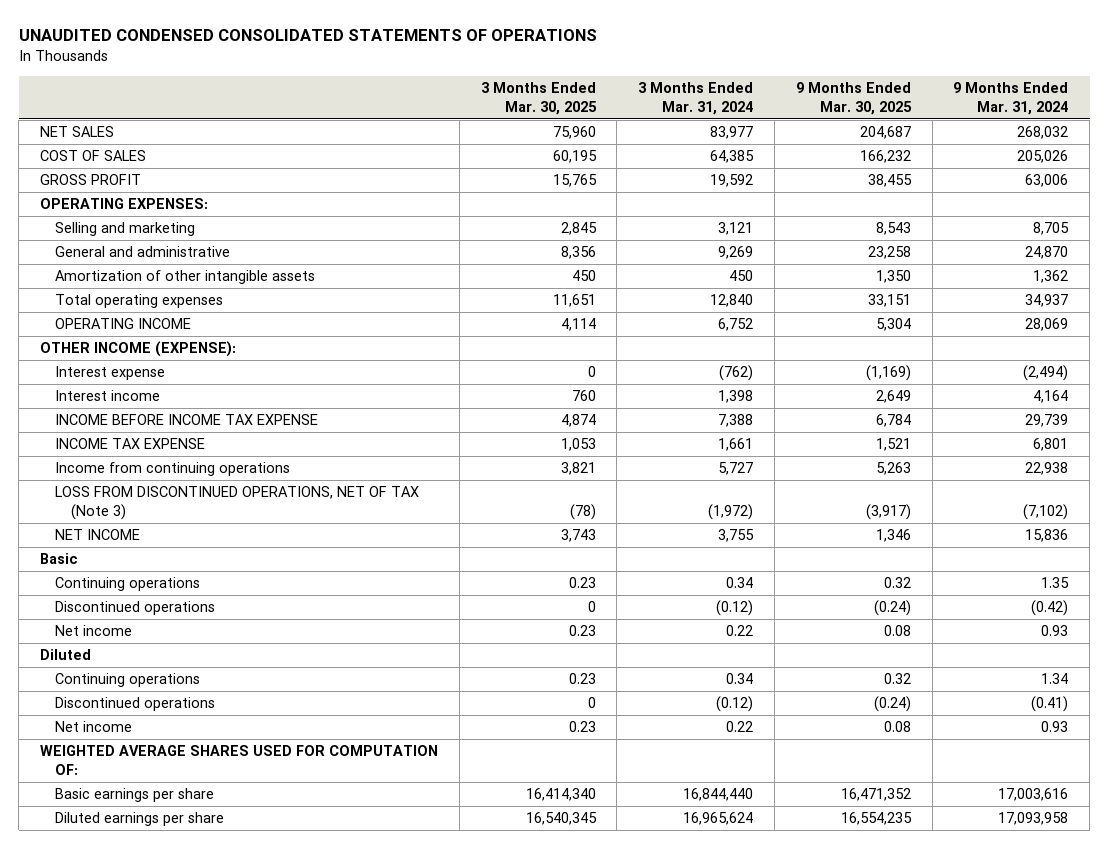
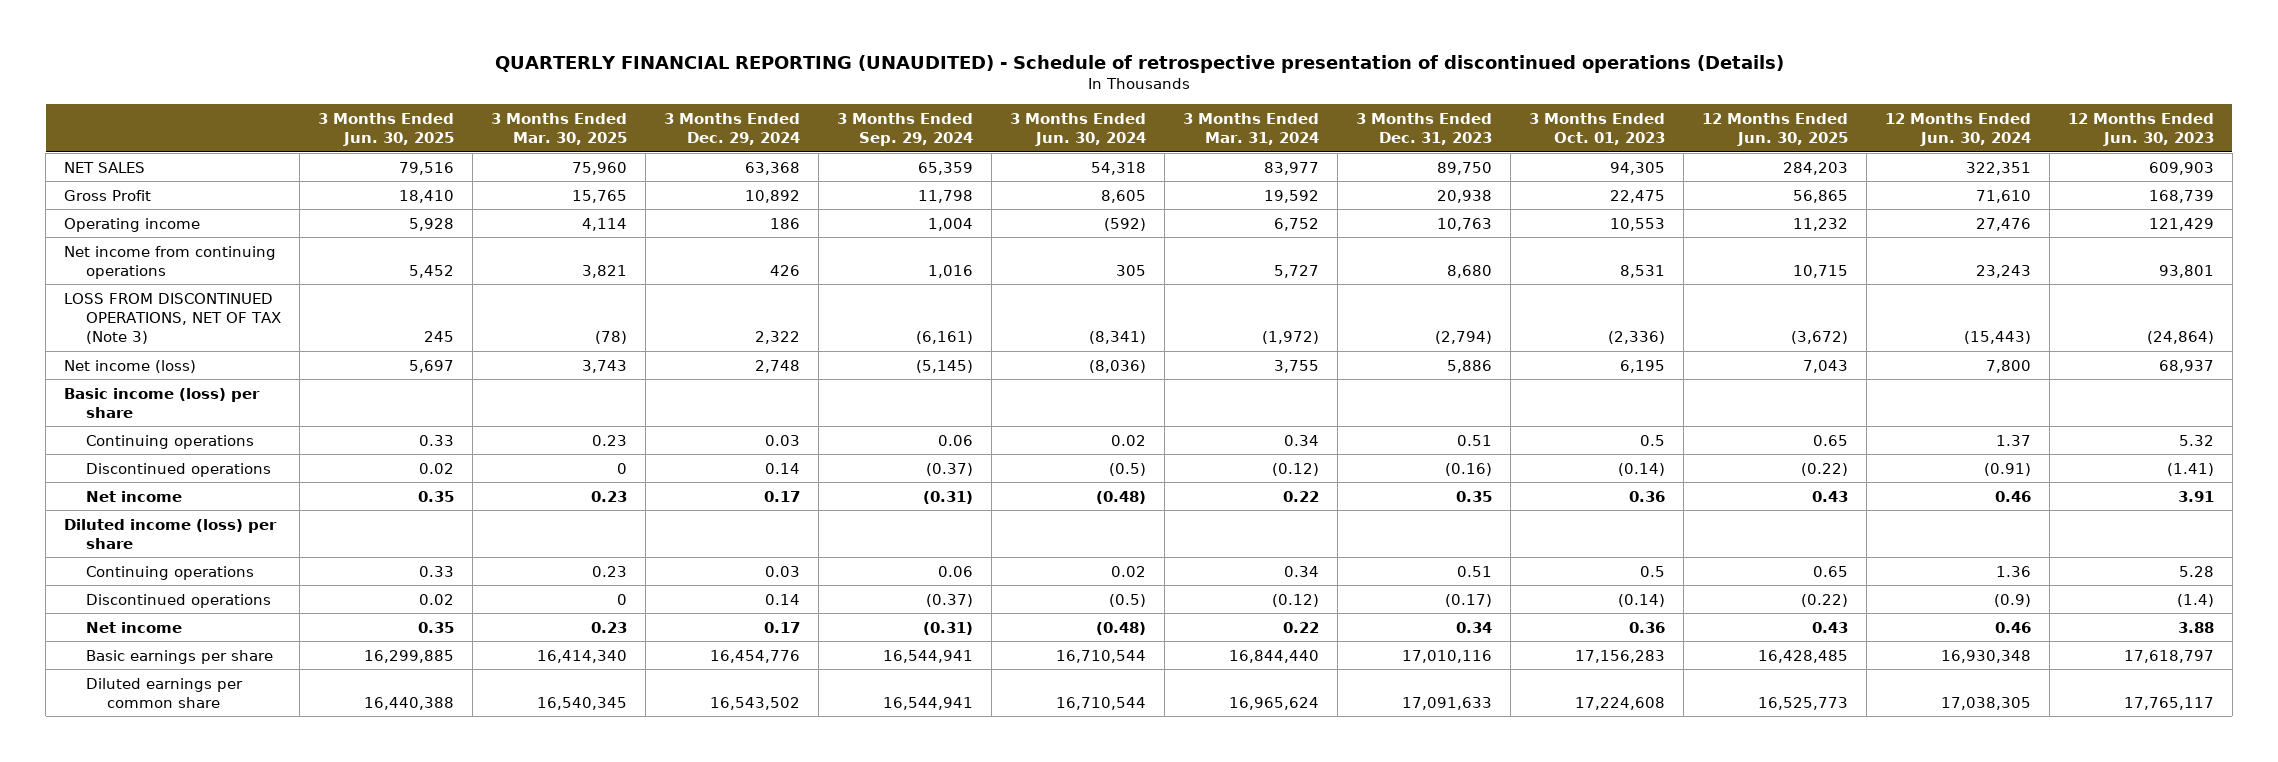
[18,29,597,42] UNAUDITED CONDENSED CONSOLIDATED STATEMENTS OF OPERATIONS -> [494,55,1784,74] QUARTERLY FINANCIAL REPORTING (UNAUDITED) - Schedule of retrospective presentation of discontinued operations (Details)
[795,81,912,115] 9 Months Ended Mar. 30, 2025 -> none
[953,81,1069,115] 9 Months Ended Mar. 31, 2024 -> none
none -> [317,113,454,147] 3 Months Ended Jun. 30, 2025
none -> [663,113,800,146] 3 Months Ended Dec. 29, 2024
none -> [836,113,973,147] 3 Months Ended Sep. 29, 2024
none -> [1009,113,1146,147] 3 Months Ended Jun. 30, 2024
none -> [1355,113,1492,146] 3 Months Ended Dec. 31, 2023
none -> [1528,113,1665,146] 3 Months Ended Oct. 01, 2023
none -> [1701,113,1848,147] 12 Months Ended Jun. 30, 2025
none -> [1884,113,2031,147] 12 Months Ended Jun. 30, 2024
none -> [2067,113,2214,147] 12 Months Ended Jun. 30, 2023
[40,150,147,162] COST OF SALES -> none
[40,198,209,210] OPERATING EXPENSES: -> none
[55,222,196,237] Selling and marketing -> none
[55,246,231,258] General and administrative -> none
[55,270,316,285] Amortization of other intangible assets -> none
[55,294,224,309] Total operating expenses -> none
[40,341,237,358] OTHER INCOME (EXPENSE): -> none
[55,366,166,381] Interest expense -> none
[55,390,161,402] Interest income -> none
[55,414,319,426] INCOME BEFORE INCOME TAX EXPENSE -> none
[55,438,206,450] INCOME TAX EXPENSE -> none
[40,174,142,186] GROSS PROFIT -> [64,189,152,201] Gross Profit
[55,318,192,330] OPERATING INCOME -> [64,217,201,232] Operating income
[55,462,291,477] Income from continuing operations -> [64,245,277,279] Net income from continuing operations
[55,529,141,541] NET INCOME -> [64,359,197,373] Net income (loss)
[40,553,79,565] Basic -> [64,387,261,418] Basic income (loss) per share
[40,649,92,661] Diluted -> [64,518,278,549] Diluted income (loss) per share
[40,745,439,776] WEIGHTED AVERAGE SHARES USED FOR COMPUTATION OF: -> none
[55,812,225,827] Diluted earnings per share -> [85,677,243,708] Diluted earnings per common share

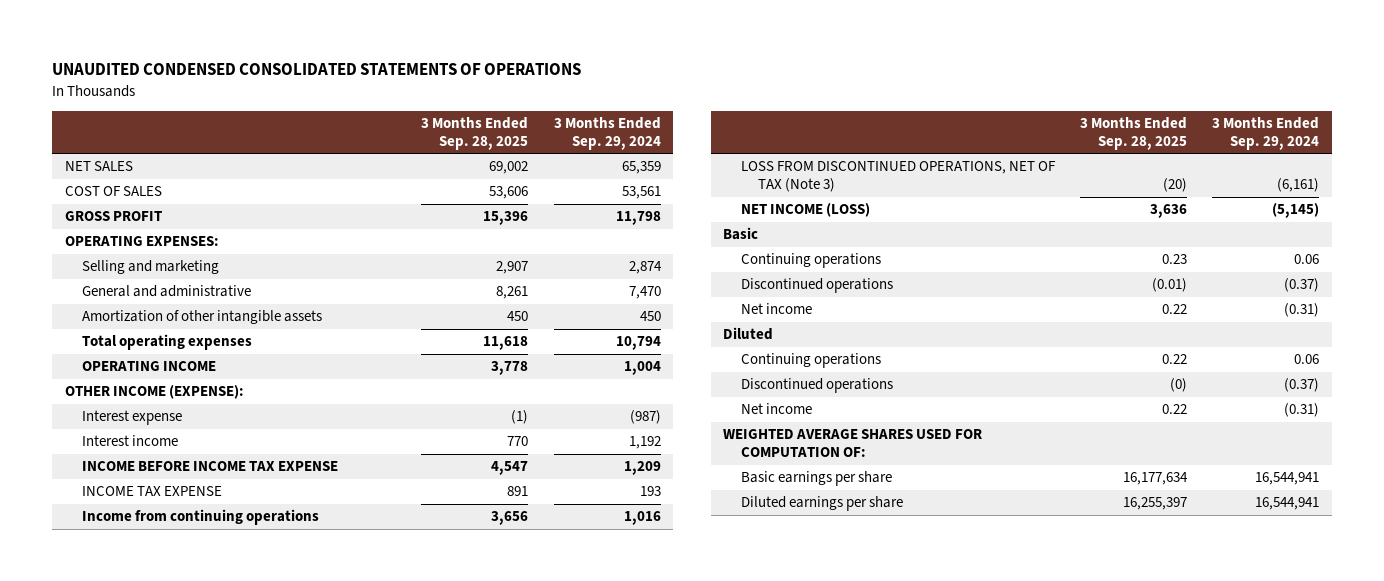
[494,55,1784,74] QUARTERLY FINANCIAL REPORTING (UNAUDITED) - Schedule of retrospective presentation of discontinued operations (Details) -> [52,63,582,76] UNAUDITED CONDENSED CONSOLIDATED STATEMENTS OF OPERATIONS
[317,113,454,147] 3 Months Ended Jun. 30, 2025 -> none
[490,113,627,146] 3 Months Ended Mar. 30, 2025 -> none
[663,113,800,146] 3 Months Ended Dec. 29, 2024 -> none
[1009,113,1146,147] 3 Months Ended Jun. 30, 2024 -> none
[1182,113,1319,146] 3 Months Ended Mar. 31, 2024 -> none
[1355,113,1492,146] 3 Months Ended Dec. 31, 2023 -> none
[1528,113,1665,146] 3 Months Ended Oct. 01, 2023 -> none
[1701,113,1848,147] 12 Months Ended Jun. 30, 2025 -> none
[1884,113,2031,147] 12 Months Ended Jun. 30, 2024 -> none
[2067,113,2214,147] 12 Months Ended Jun. 30, 2023 -> none
none -> [421,116,529,150] 3 Months Ended Sep. 28, 2025
none -> [64,186,162,197] COST OF SALES
[64,189,152,201] Gross Profit -> [64,211,162,222] GROSS PROFIT
none -> [64,236,219,247] OPERATING EXPENSES:
none -> [82,260,220,275] Selling and marketing
none -> [82,285,252,298] General and administrative
none -> [82,310,323,325] Amortization of other intangible assets
none -> [82,334,253,351] Total operating expenses
[64,217,201,232] Operating income -> [82,361,217,372] OPERATING INCOME
none -> [64,385,244,400] OTHER INCOME (EXPENSE):
none -> [82,410,183,426] Interest expense
none -> [82,435,179,447] Interest income
none -> [82,461,339,472] INCOME BEFORE INCOME TAX EXPENSE
none -> [82,486,223,497] INCOME TAX EXPENSE
[64,245,277,279] Net income from continuing operations -> [82,509,320,526] Income from continuing operations
[64,359,197,373] Net income (loss) -> [740,203,870,218] NET INCOME (LOSS)
[64,387,261,418] Basic income (loss) per share -> [723,227,759,241] Basic
[64,518,278,549] Diluted income (loss) per share -> [723,327,774,341] Diluted
none -> [723,429,983,458] WEIGHTED AVERAGE SHARES USED FOR COMPUTATION OF:
[85,677,243,708] Diluted earnings per common share -> [740,496,903,512] Diluted earnings per share

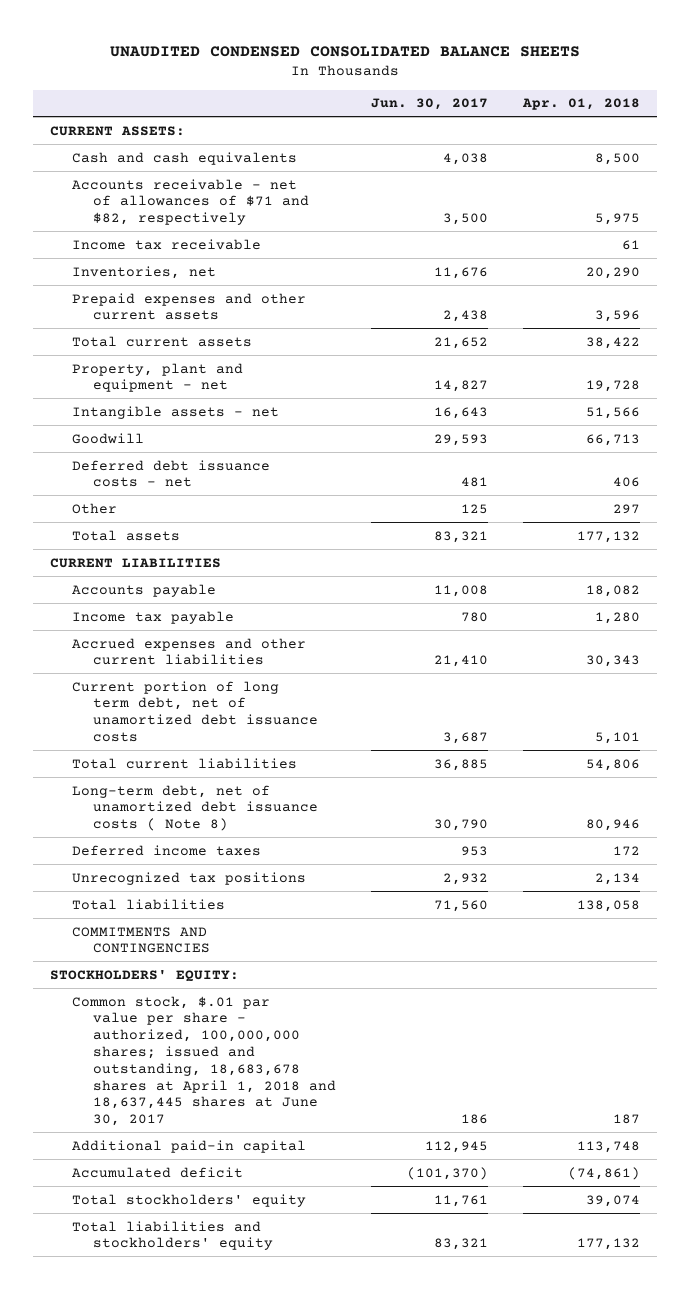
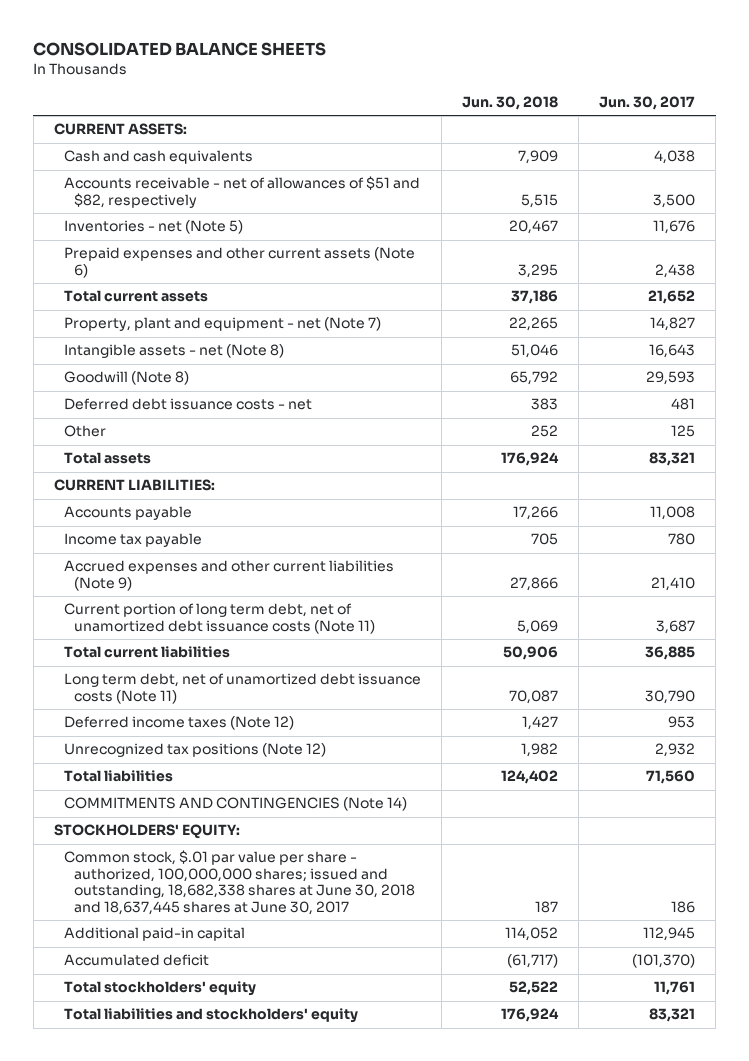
[110,45,581,57] UNAUDITED CONDENSED CONSOLIDATED BALANCE SHEETS -> [33,42,327,57] CONSOLIDATED BALANCE SHEETS
[521,98,640,111] Apr. 01, 2018 -> none
none -> [462,96,559,111] Jun. 30, 2018
[71,238,261,250] Income tax receivable -> none
[71,178,310,226] Accounts receivable - net of allowances of $71 and $82, respectively -> [64,176,421,208] Accounts receivable - net of allowances of $51 and $82, respectively
[71,265,216,279] Inventories, net -> [64,220,244,235] Inventories - net (Note 5)
[71,292,306,321] Prepaid expenses and other current assets -> [64,247,416,278] Prepaid expenses and other current assets (Note 6)
[71,362,243,393] Property, plant and equipment - net -> [64,317,382,332] Property, plant and equipment - net (Note 7)
[71,405,279,419] Intangible assets - net -> [64,344,285,359] Intangible assets - net (Note 8)
[71,432,144,444] Goodwill -> [64,371,190,386] Goodwill (Note 8)
[50,557,222,568] CURRENT LIABILITIES -> [53,479,215,492] CURRENT LIABILITIES:
[71,637,306,666] Accrued expenses and other current liabilities -> [64,560,395,591] Accrued expenses and other current liabilities (Note 9)
[71,680,319,742] Current portion of long term debt, net of unamortized debt issuance costs -> [64,603,376,634] Current portion of long term debt, net of unamortized debt issuance costs (Note 11)
[71,784,319,832] Long-term debt, net of unamortized debt issuance costs ( Note 8) -> [64,673,422,704] Long term debt, net of unamortized debt issuance costs (Note 11)
[71,844,261,856] Deferred income taxes -> [64,716,295,731] Deferred income taxes (Note 12)
[71,871,306,885] Unrecognized tax positions -> [64,743,327,758] Unrecognized tax positions (Note 12)
[71,926,211,954] COMMITMENTS AND CONTINGENCIES -> [64,797,408,812] COMMITMENTS AND CONTINGENCIES (Note 14)
[71,995,337,1127] Common stock, $.01 par value per share - authorized, 100,000,000 shares; issued and outstanding, 18,683,678 shares at April 1, 2018 and 18,637,445 shares at June 30, 2017 -> [64,850,416,915] Common stock, $.01 par value per share - authorized, 100,000,000 shares; issued and outstanding, 18,682,338 shares at June 30, 2018 and 18,637,445 shares at June 30, 2017

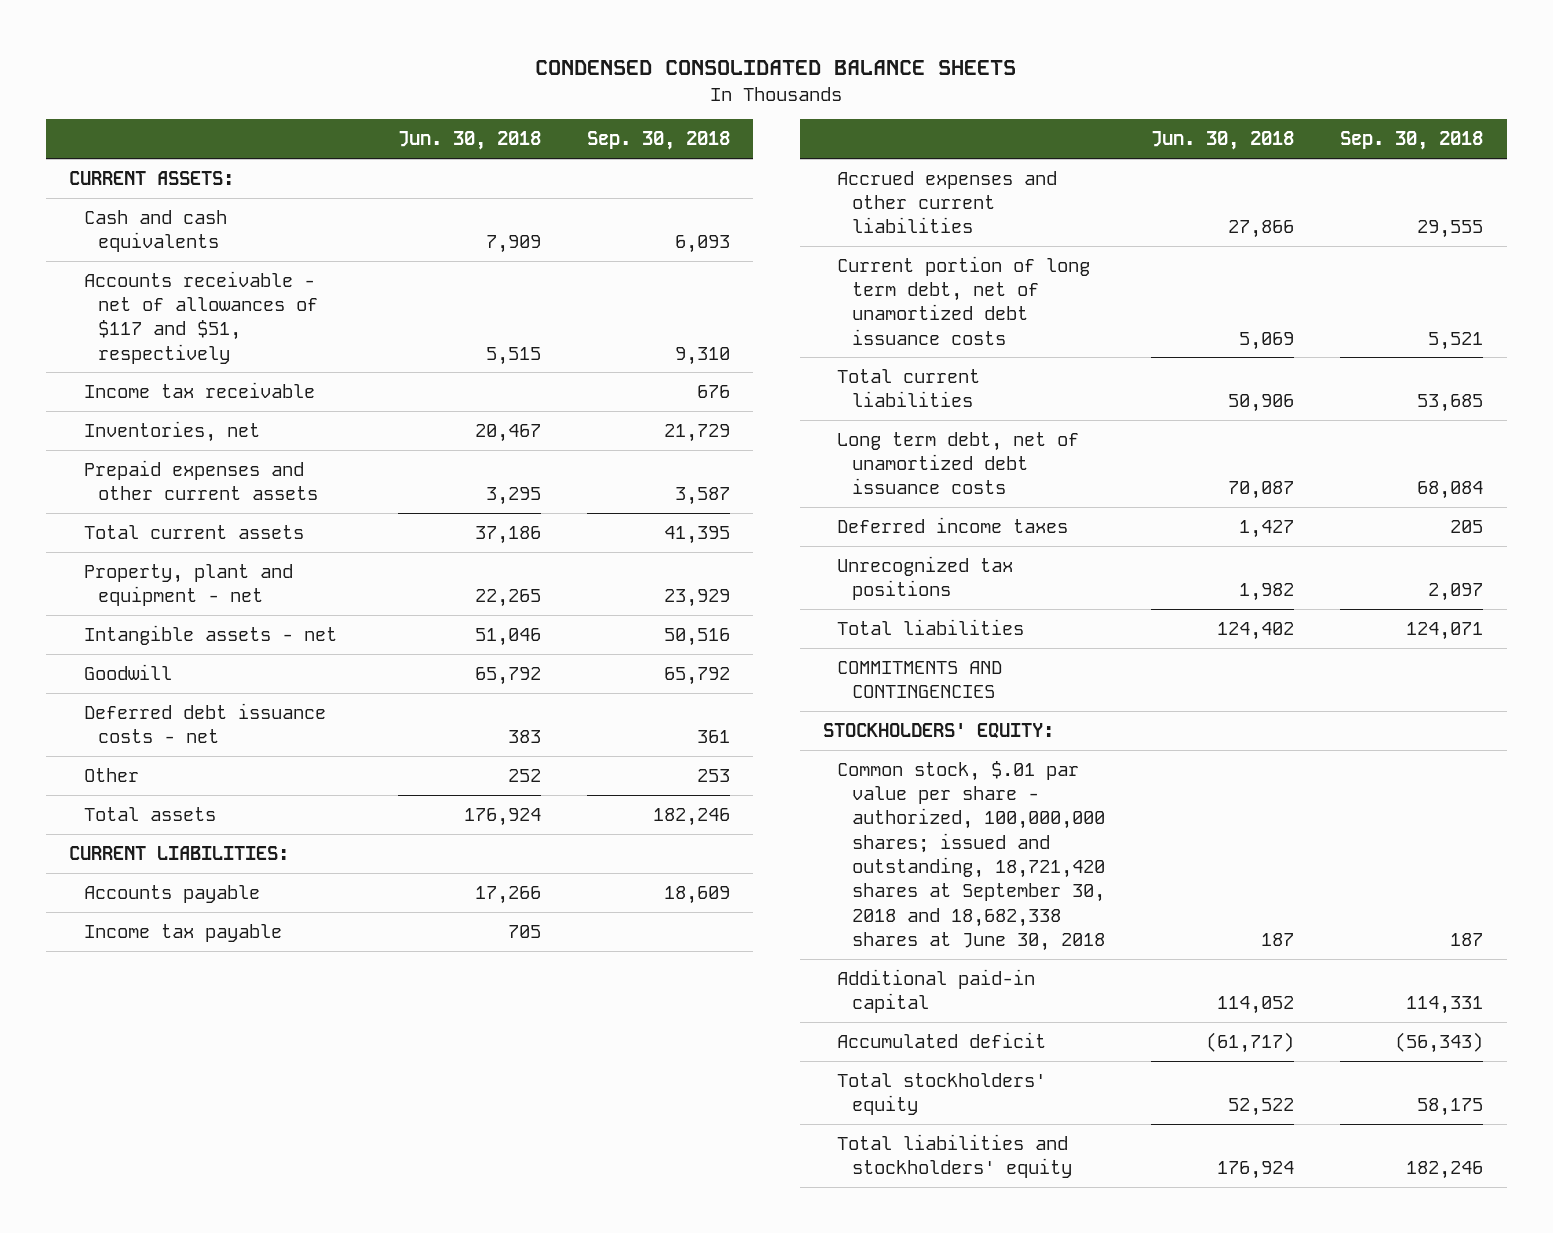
[33,42,327,57] CONSOLIDATED BALANCE SHEETS -> [535,60,1017,76] CONDENSED CONSOLIDATED BALANCE SHEETS
[599,96,696,111] Jun. 30, 2017 -> none
none -> [586,131,730,151] Sep. 30, 2018
[64,176,421,208] Accounts receivable - net of allowances of $51 and $82, respectively -> [83,270,319,364] Accounts receivable - net of allowances of $117 and $51, respectively
none -> [83,381,315,398] Income tax receivable
[64,220,244,235] Inventories - net (Note 5) -> [83,420,260,442] Inventories, net
[64,247,416,278] Prepaid expenses and other current assets (Note 6) -> [83,459,319,501] Prepaid expenses and other current assets
[64,317,382,332] Property, plant and equipment - net (Note 7) -> [83,563,293,607] Property, plant and equipment - net
[64,344,285,359] Intangible assets - net (Note 8) -> [83,624,337,645] Intangible assets - net
[64,371,190,386] Goodwill (Note 8) -> [83,663,172,680] Goodwill
[64,560,395,591] Accrued expenses and other current liabilities (Note 9) -> [837,170,1058,234] Accrued expenses and other current liabilities
[64,603,376,634] Current portion of long term debt, net of unamortized debt issuance costs (Note 11) -> [837,255,1091,345] Current portion of long term debt, net of unamortized debt issuance costs
[64,673,422,704] Long term debt, net of unamortized debt issuance costs (Note 11) -> [837,431,1080,495] Long term debt, net of unamortized debt issuance costs
[64,716,295,731] Deferred income taxes (Note 12) -> [837,516,1069,533] Deferred income taxes
[64,743,327,758] Unrecognized tax positions (Note 12) -> [837,555,1014,601] Unrecognized tax positions
[64,797,408,812] COMMITMENTS AND CONTINGENCIES (Note 14) -> [837,660,1003,699] COMMITMENTS AND CONTINGENCIES
[64,850,416,915] Common stock, $.01 par value per share - authorized, 100,000,000 shares; issued and outstanding, 18,682,338 shares at June 30, 2018 and 18,637,445 shares at June 30, 2017 -> [837,760,1105,951] Common stock, $.01 par value per share - authorized, 100,000,000 shares; issued and outstanding, 18,721,420 shares at September 30, 2018 and 18,682,338 shares at June 30, 2018

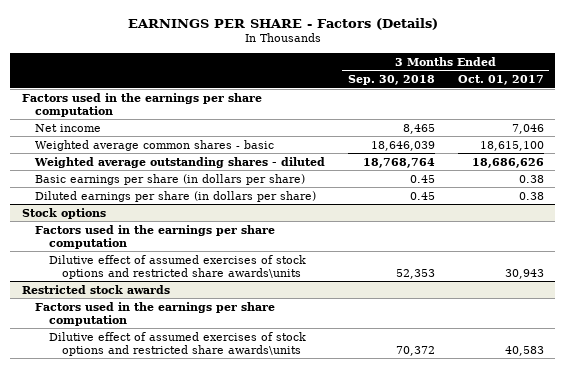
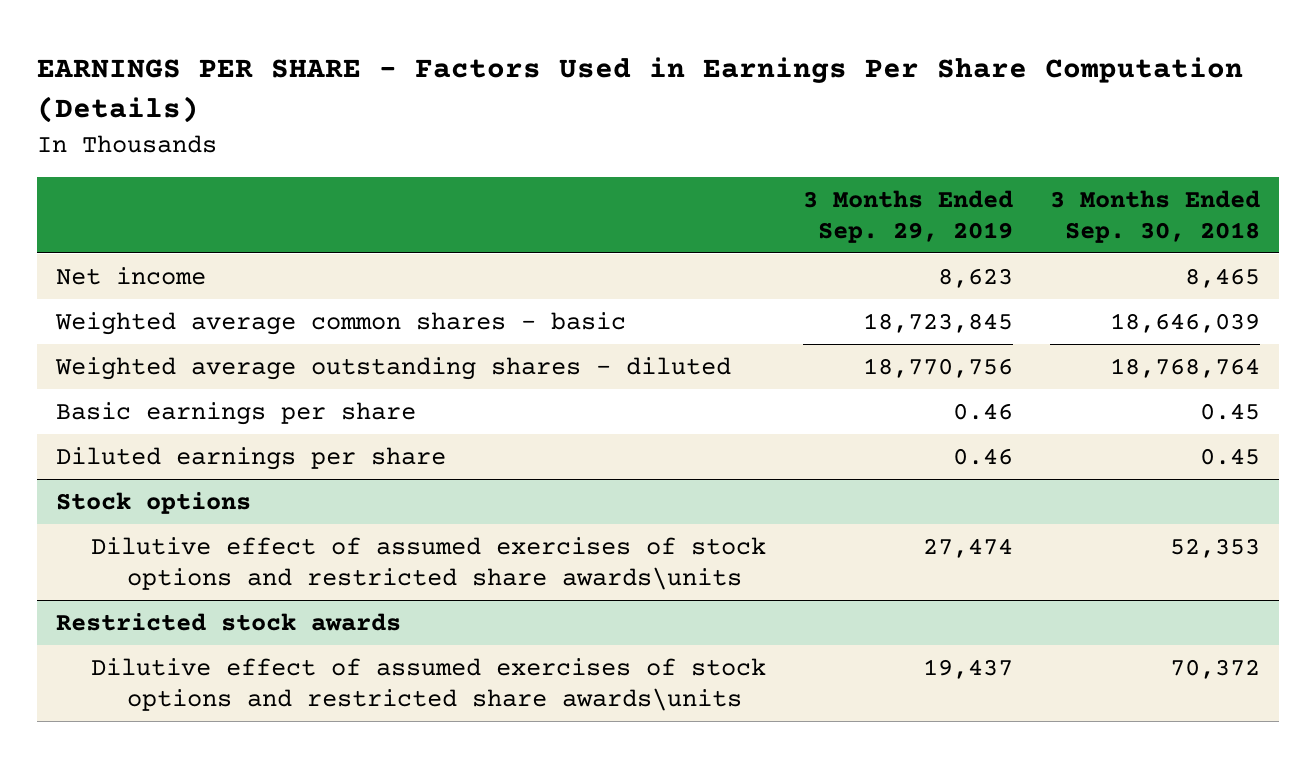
[127,17,438,30] EARNINGS PER SHARE - Factors (Details) -> [37,57,1244,123] EARNINGS PER SHARE - Factors Used in Earnings Per Share Computation (Details)
[457,75,544,86] Oct. 01, 2017 -> none
none -> [803,189,1014,243] 3 Months Ended Sep. 29, 2019
[21,92,262,117] Factors used in the earnings per share computation -> none
[35,173,306,185] Basic earnings per share (in dollars per share) -> [55,401,416,425] Basic earnings per share
[35,190,317,202] Diluted earnings per share (in dollars per share) -> [55,446,446,470] Diluted earnings per share
[35,224,276,249] Factors used in the earnings per share computation -> none
[35,301,276,326] Factors used in the earnings per share computation -> none

